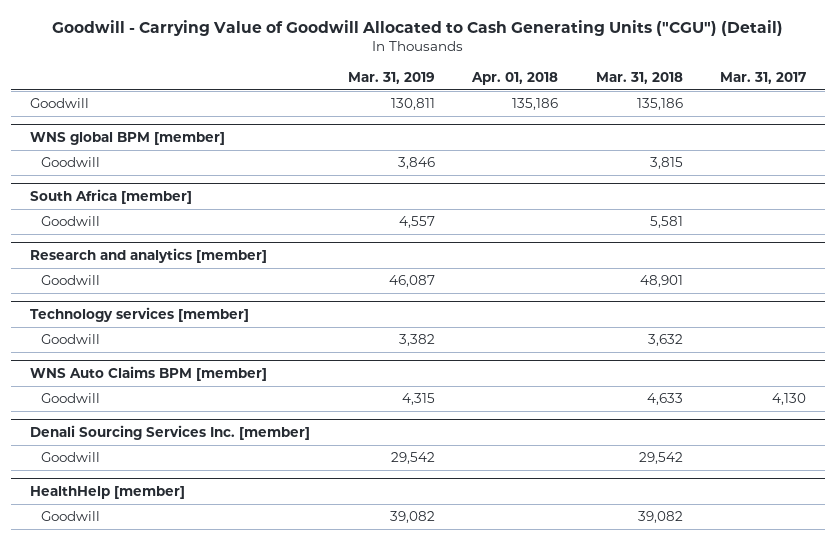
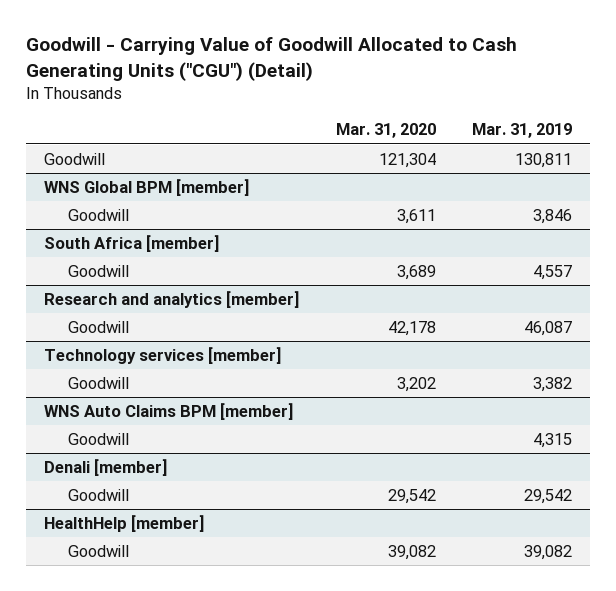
[471,71,559,85] Apr. 01, 2018 -> none
[595,71,683,84] Mar. 31, 2018 -> none
[720,71,807,84] Mar. 31, 2017 -> none
none -> [335,123,436,139] Mar. 31, 2020
[30,132,226,146] WNS global BPM [member] -> [43,178,250,196] WNS Global BPM [member]
[30,425,311,441] Denali Sourcing Services Inc. [member] -> [43,458,168,476] Denali [member]

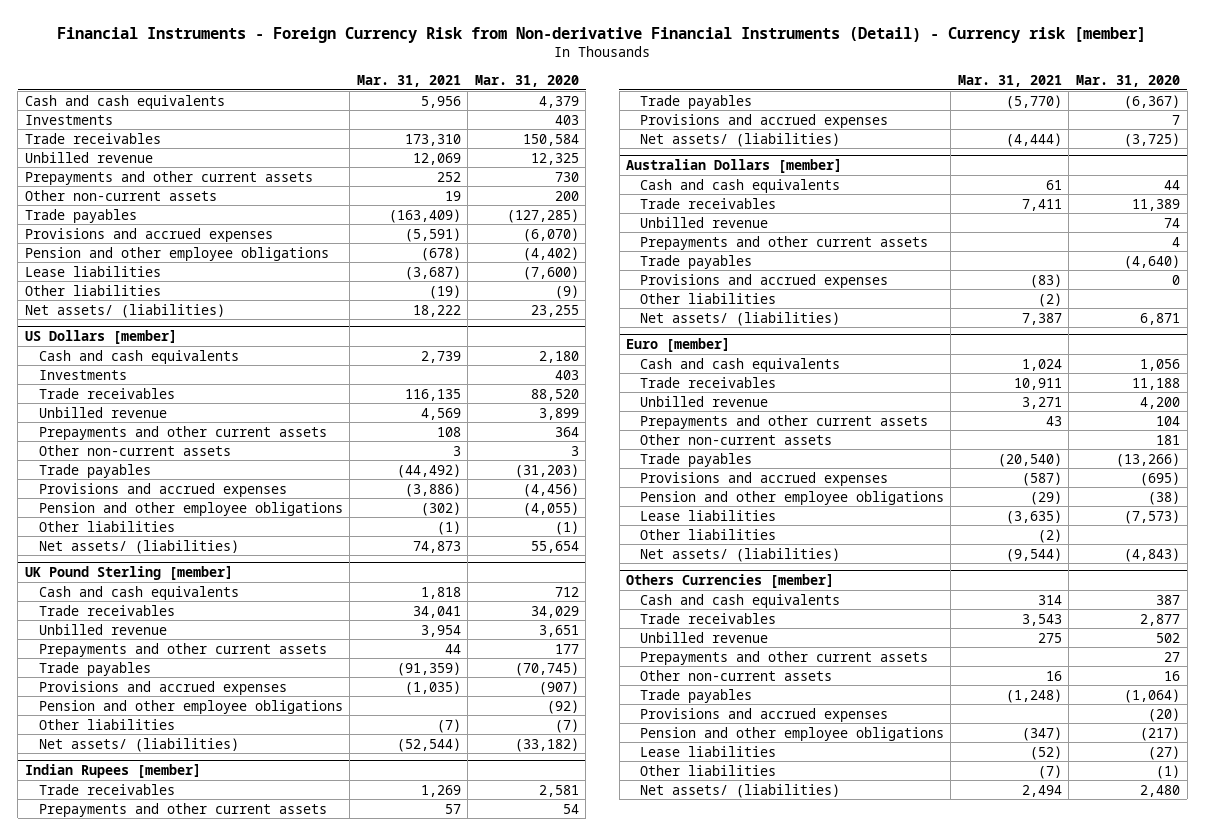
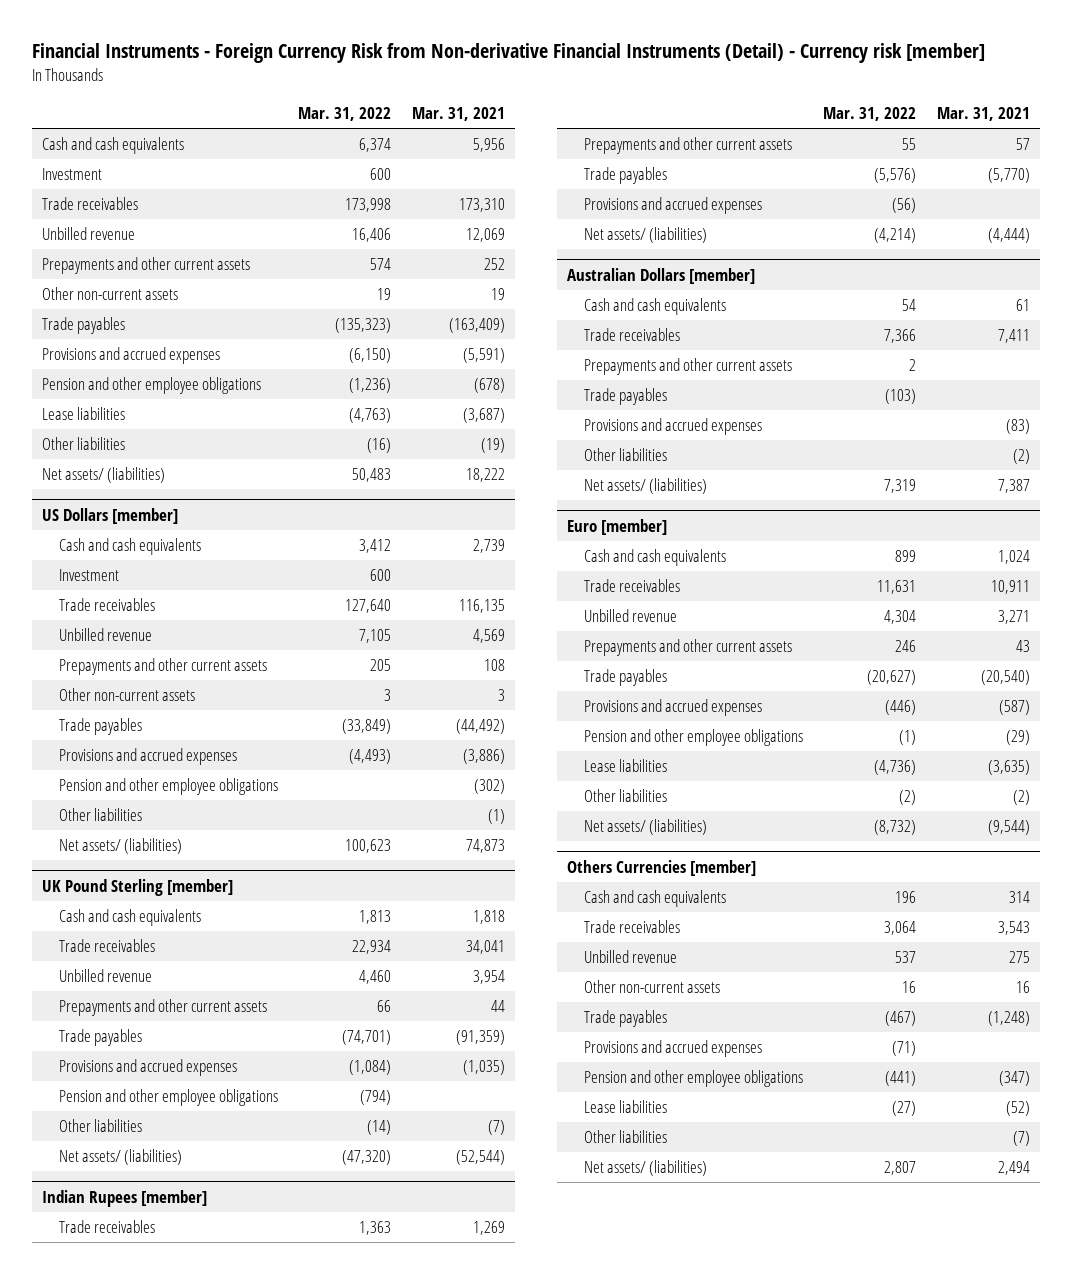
[474,74,579,87] Mar. 31, 2020 -> none
none -> [298,107,392,122] Mar. 31, 2022
[24,114,113,125] Investments -> [42,168,103,181] Investment
[38,369,127,380] Investments -> [58,569,119,582] Investment
[639,216,768,228] Unbilled revenue -> none
[639,433,832,445] Other non-current assets -> none
[639,650,928,665] Prepayments and other current assets -> none

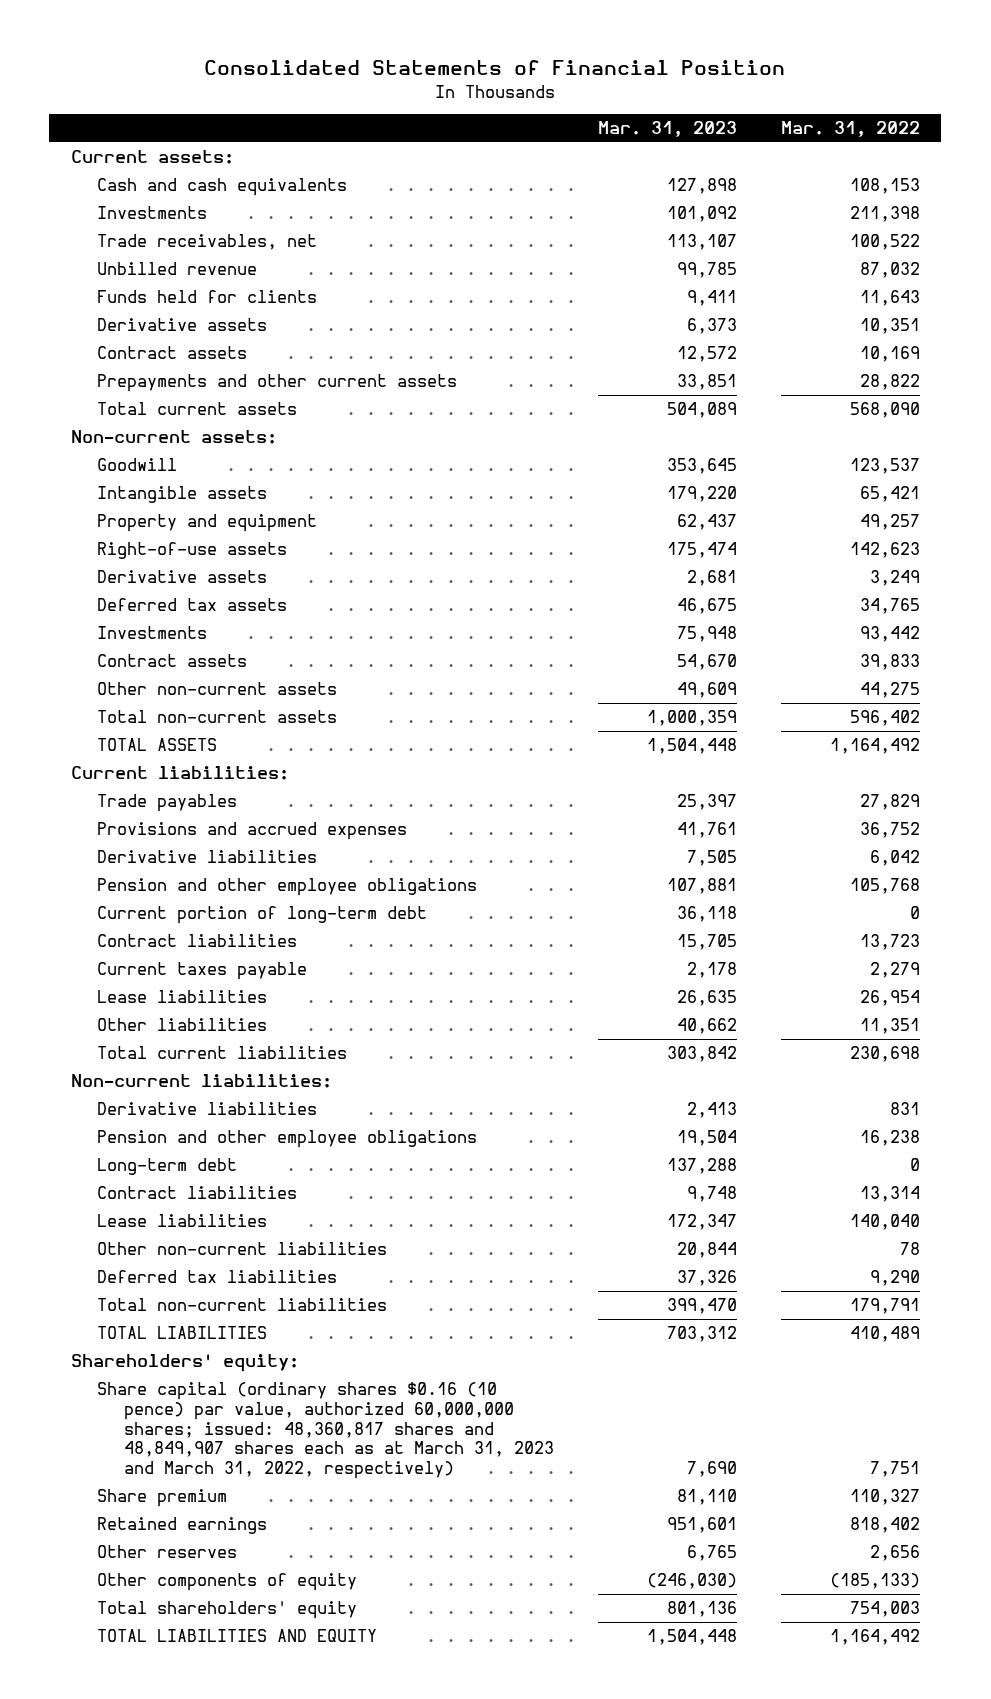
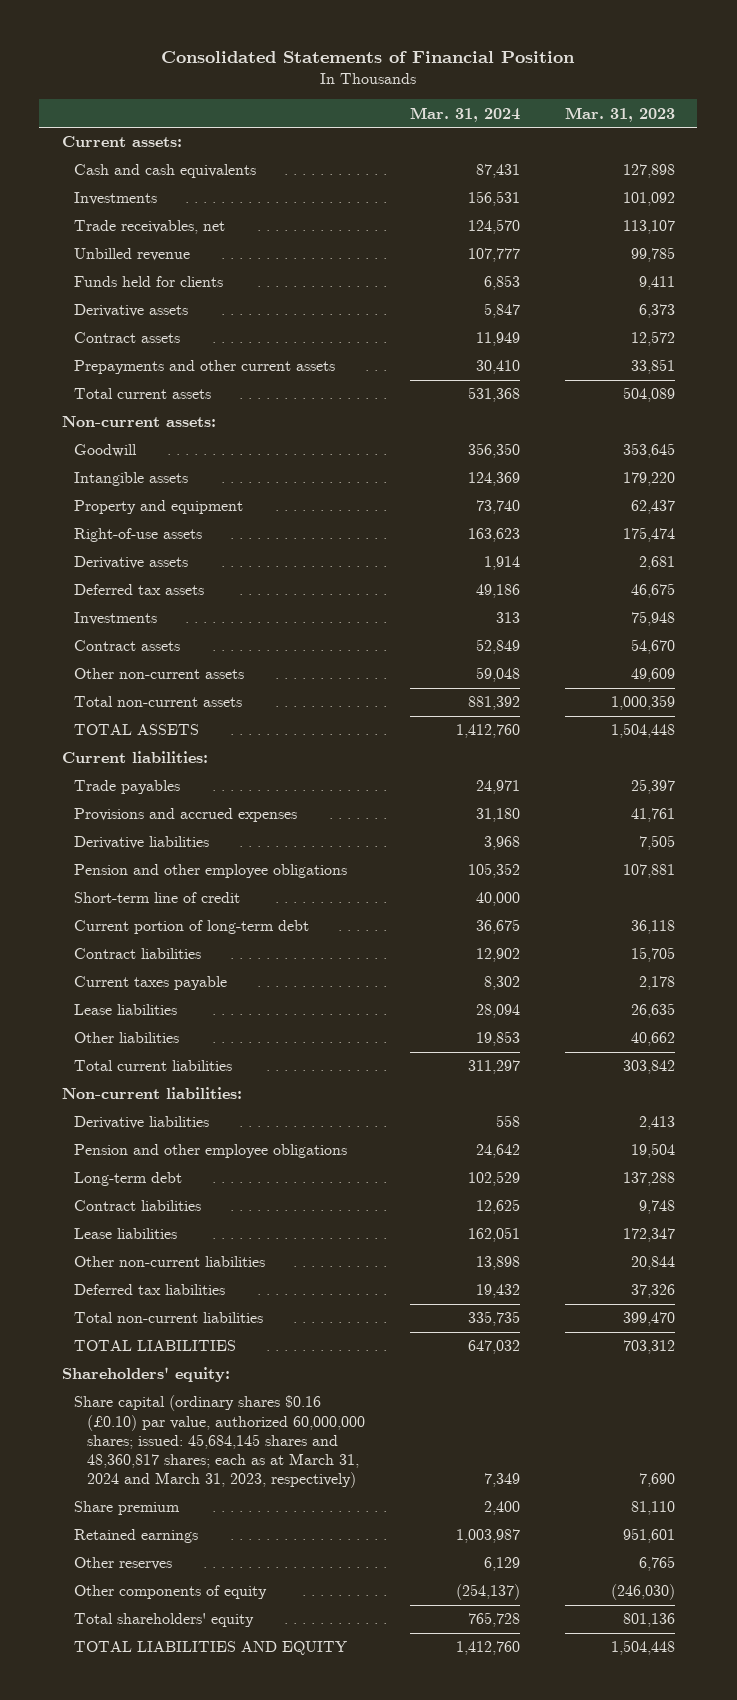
[780,121,920,138] Mar. 31, 2022 -> none
none -> [409,106,520,122] Mar. 31, 2024
none -> [74,892,241,904] Short-term line of credit
[97,1382,554,1480] Share capital (ordinary shares $0.16 (10 pence) par value, authorized 60,000,000 shares; issued: 48,360,817 shares and 48,849,907 shares each as at March 31, 2023 and March 31, 2022, respectively) -> [74,1395,365,1489] Share capital (ordinary shares $0.16 (£0.10) par value, authorized 60,000,000 shares; issued: 45,684,145 shares and 48,360,817 shares; each as at March 31, 2024 and March 31, 2023, respectively)

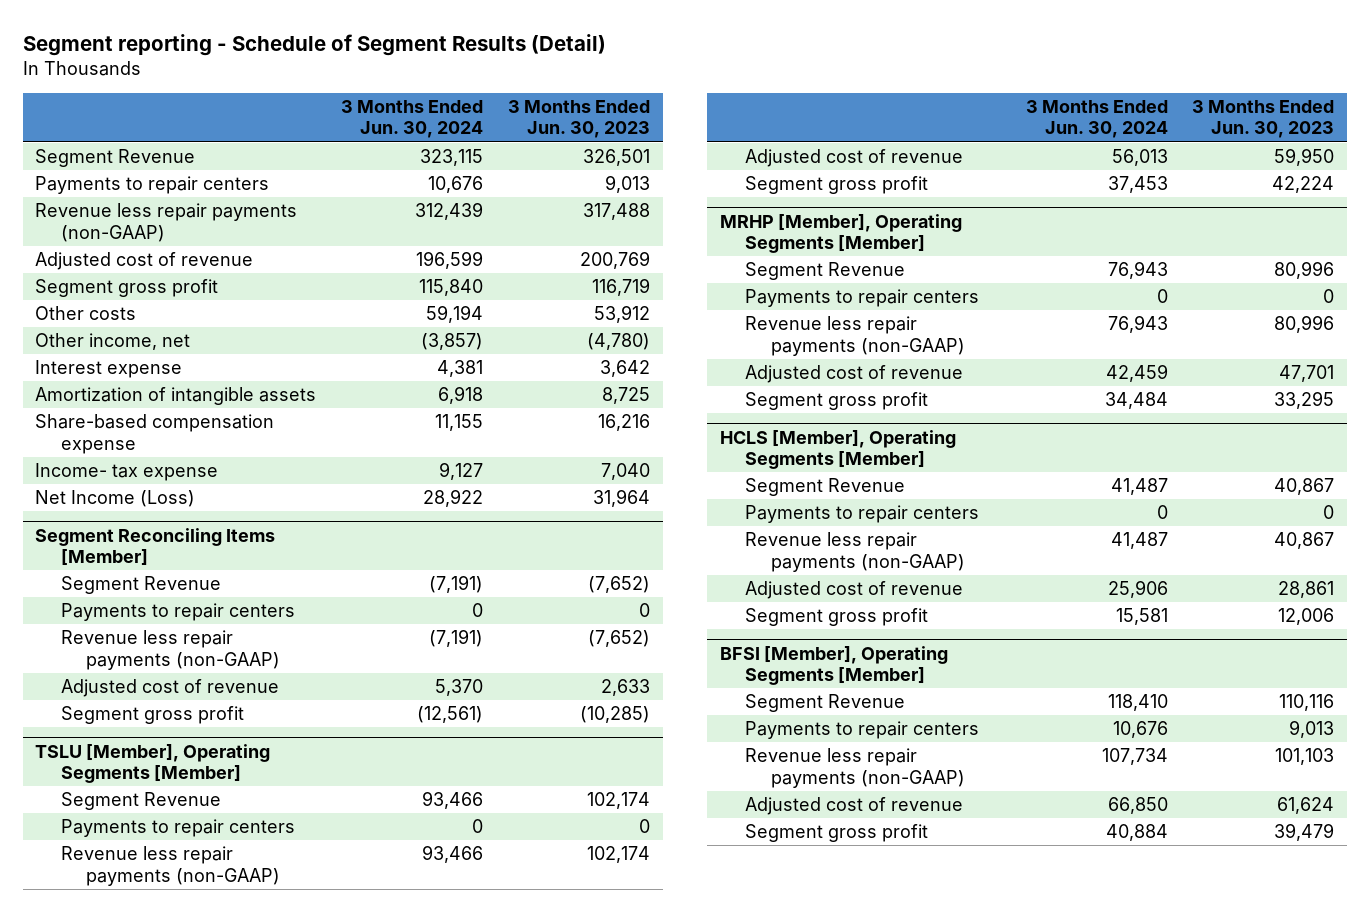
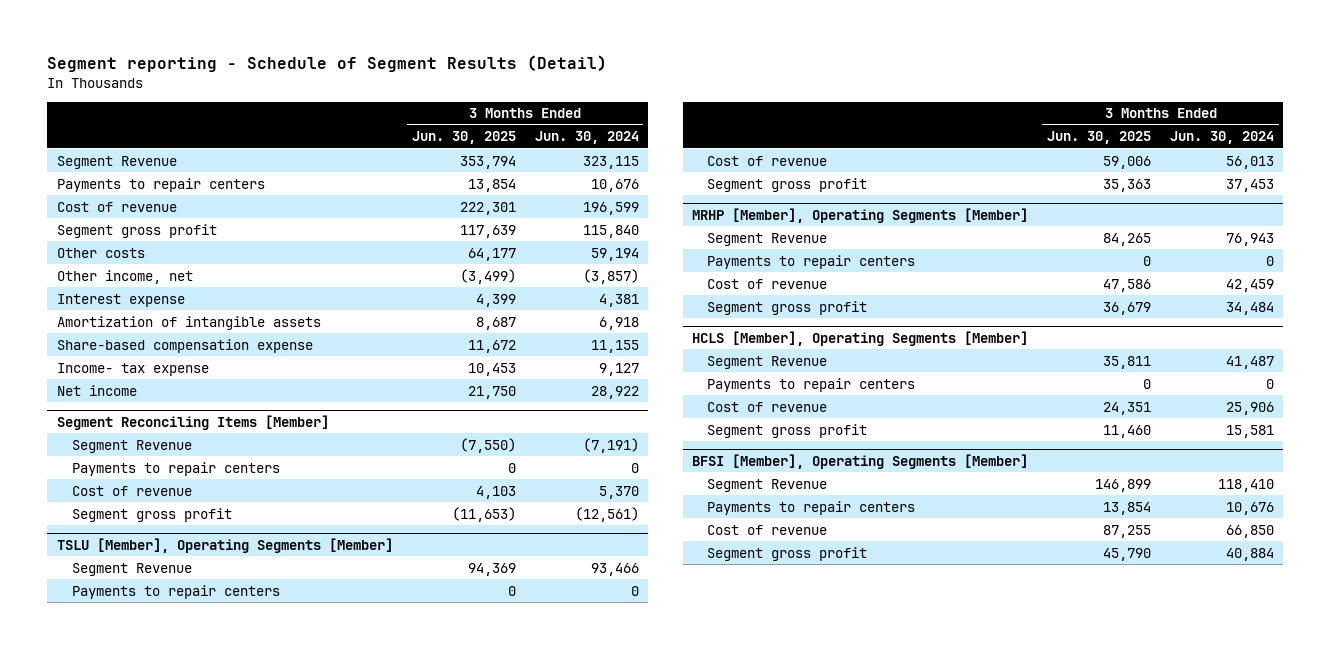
[508,100,651,139] 3 Months Ended Jun. 30, 2023 -> none
none -> [411,131,516,145] Jun. 30, 2025
[35,203,298,242] Revenue less repair payments (non-GAAP) -> none
[35,252,254,271] Adjusted cost of revenue -> [56,201,177,212] Cost of revenue
[35,490,196,508] Net Income (Loss) -> [56,384,137,396] Net income
[60,630,281,670] Revenue less repair payments (non-GAAP) -> none
[60,679,279,698] Adjusted cost of revenue -> [71,485,192,496] Cost of revenue
[60,846,281,886] Revenue less repair payments (non-GAAP) -> none
[745,149,964,168] Adjusted cost of revenue -> [707,155,828,166] Cost of revenue
[745,316,965,356] Revenue less repair payments (non-GAAP) -> none
[745,365,964,384] Adjusted cost of revenue -> [707,278,828,289] Cost of revenue
[745,532,965,572] Revenue less repair payments (non-GAAP) -> none
[745,581,964,600] Adjusted cost of revenue -> [707,401,828,412] Cost of revenue
[745,748,965,788] Revenue less repair payments (non-GAAP) -> none
[745,797,964,816] Adjusted cost of revenue -> [707,524,828,535] Cost of revenue

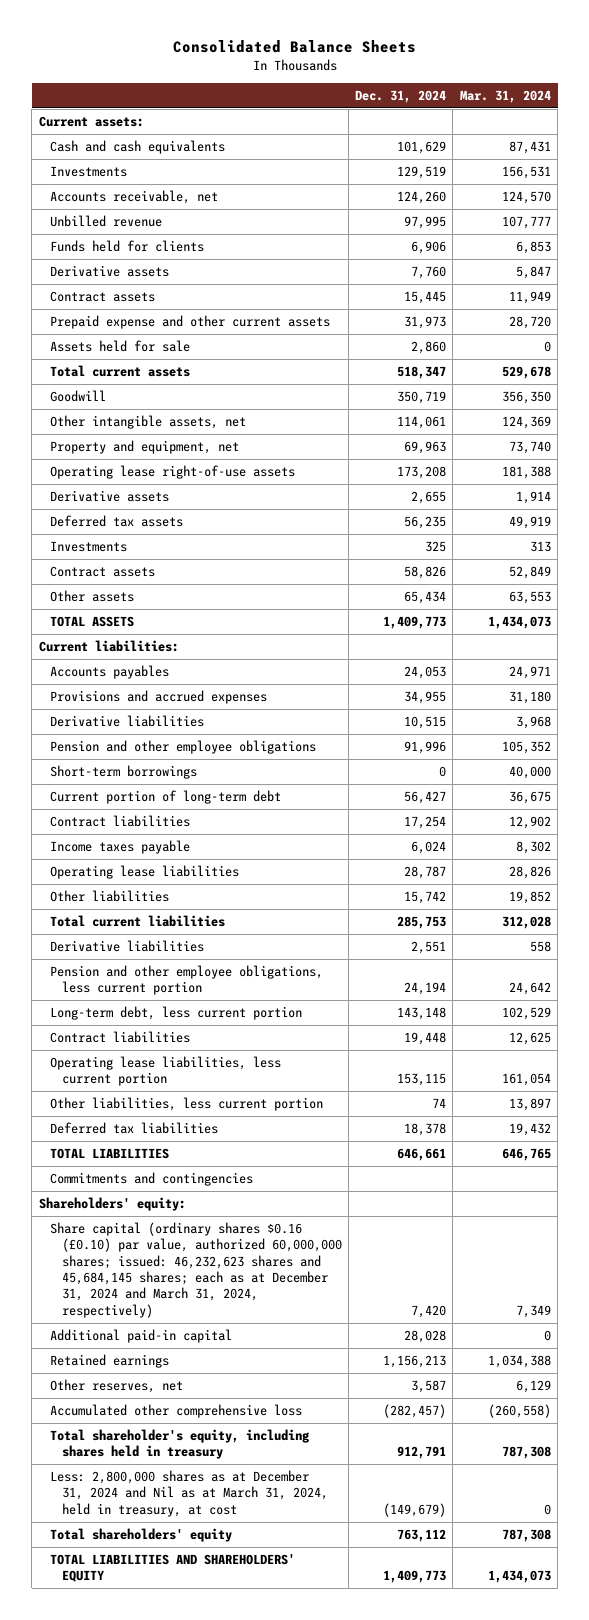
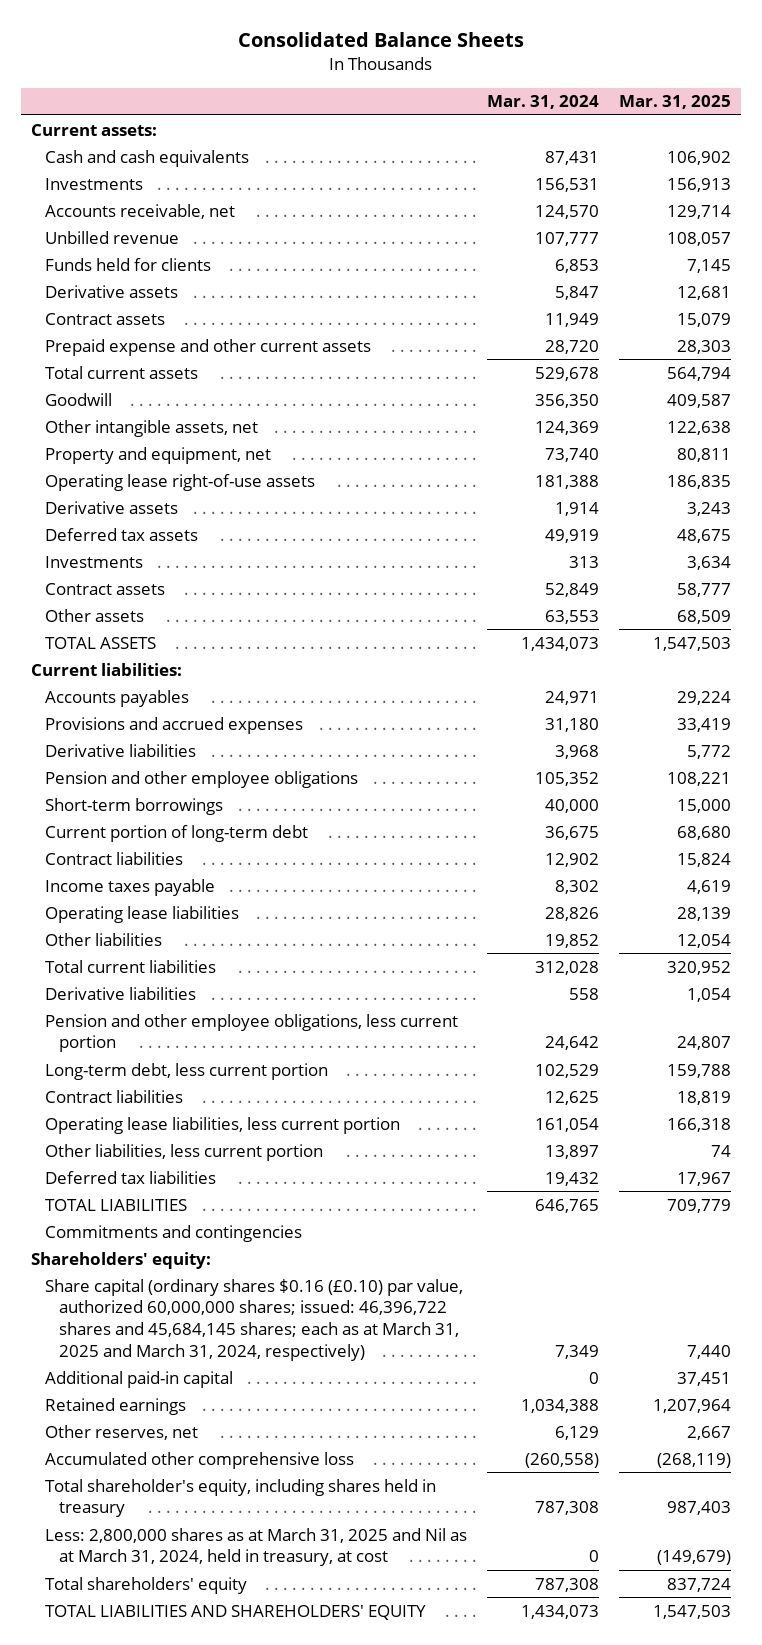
[355,89,447,103] Dec. 31, 2024 -> none
none -> [619,95,732,110] Mar. 31, 2025
[50,340,191,353] Assets held for sale -> none
[50,1222,342,1318] Share capital (ordinary shares $0.16 (£0.10) par value, authorized 60,000,000 shares; issued: 46,232,623 shares and 45,684,145 shares; each as at December 31, 2024 and March 31, 2024, respectively) -> [44,1278,463,1361] Share capital (ordinary shares $0.16 (£0.10) par value, authorized 60,000,000 shares; issued: 46,396,722 shares and 45,684,145 shares; each as at March 31, 2025 and March 31, 2024, respectively)
[50,1470,328,1517] Less: 2,800,000 shares as at December 31, 2024 and Nil as at March 31, 2024, held in treasury, at cost -> [44,1527,467,1567] Less: 2,800,000 shares as at March 31, 2025 and Nil as at March 31, 2024, held in treasury, at cost

